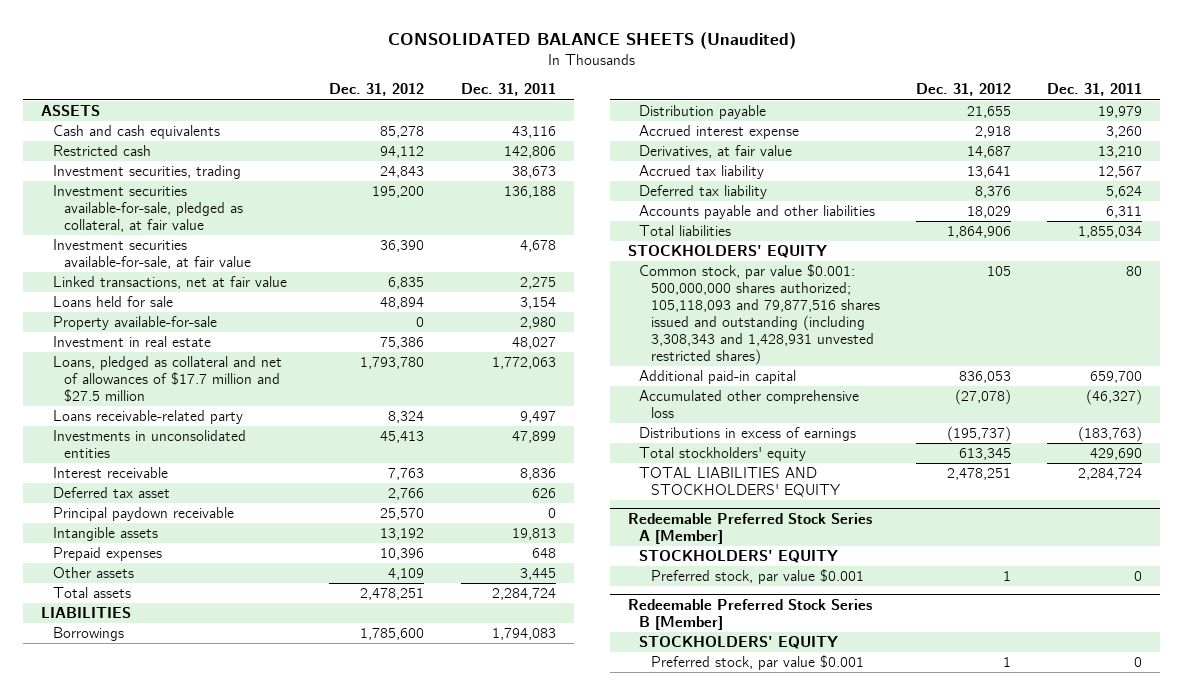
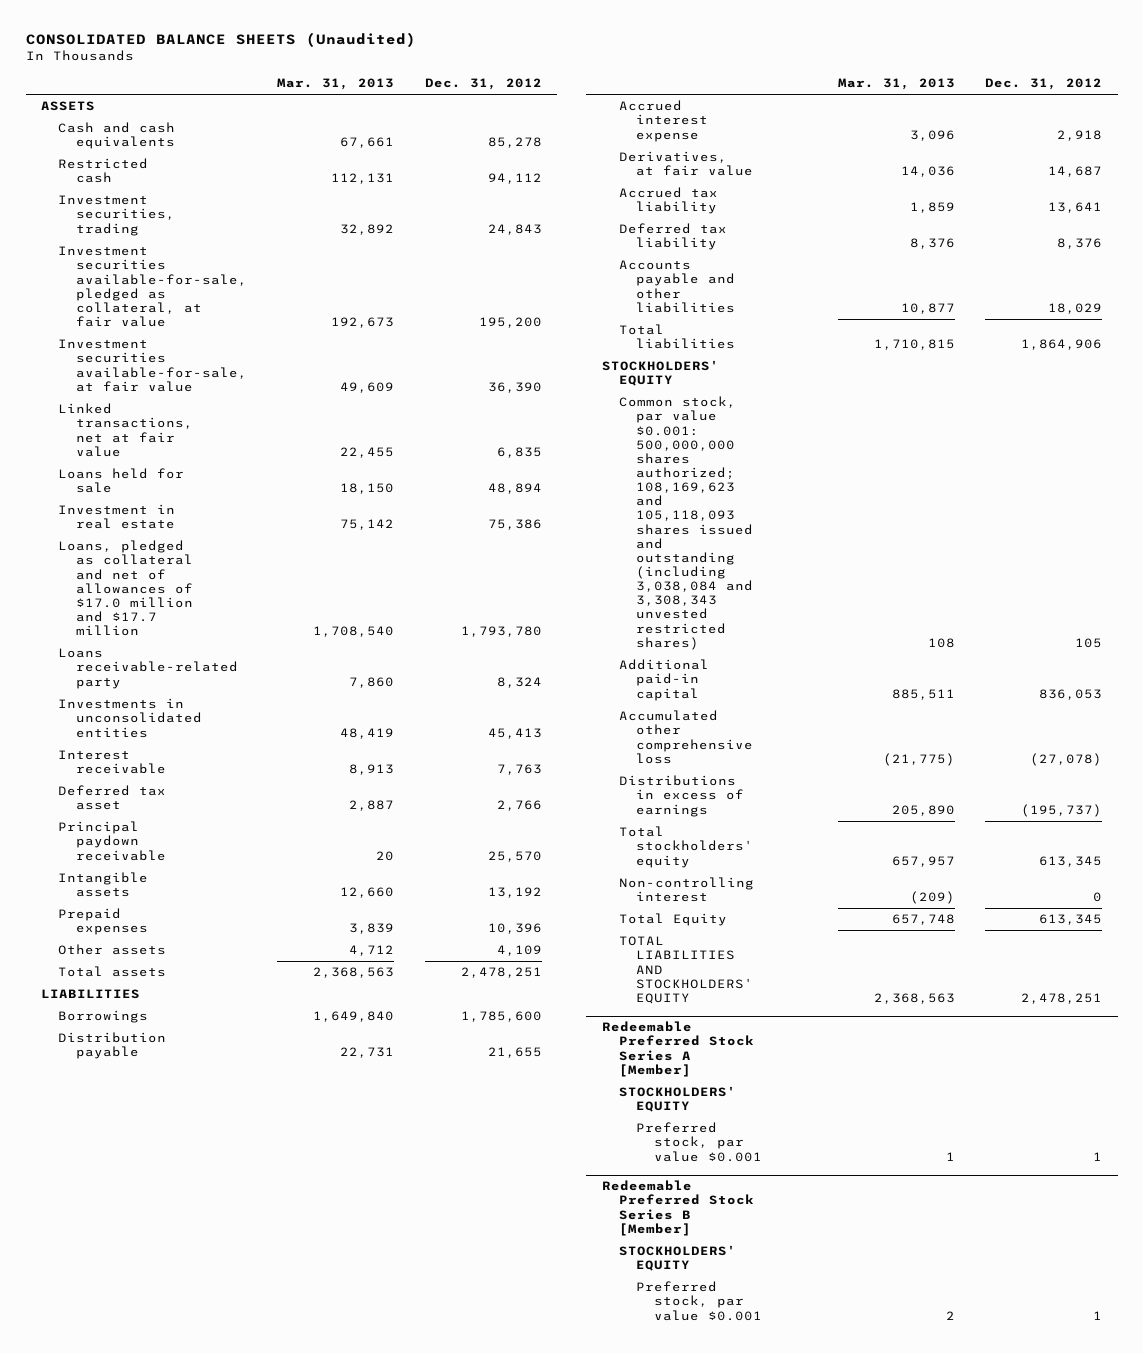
[460,83,556,97] Dec. 31, 2011 -> none
none -> [277,78,395,91] Mar. 31, 2013
[52,316,217,331] Property available-for-sale -> none
[52,356,282,402] Loans, pledged as collateral and net of allowances of $17.7 million and $27.5 million -> [58,540,193,637] Loans, pledged as collateral and net of allowances of $17.0 million and $17.7 million
[639,264,880,365] Common stock, par value $0.001: 500,000,000 shares authorized; 105,118,093 and 79,877,516 shares issued and outstanding (including 3,308,343 and 1,428,931 unvested restricted shares) -> [619,396,754,650] Common stock, par value $0.001: 500,000,000 shares authorized; 108,169,623 and 105,118,093 shares issued and outstanding (including 3,038,084 and 3,308,343 unvested restricted shares)
none -> [619,877,755,903] Non-controlling interest
none -> [619,913,728,927] Total Equity

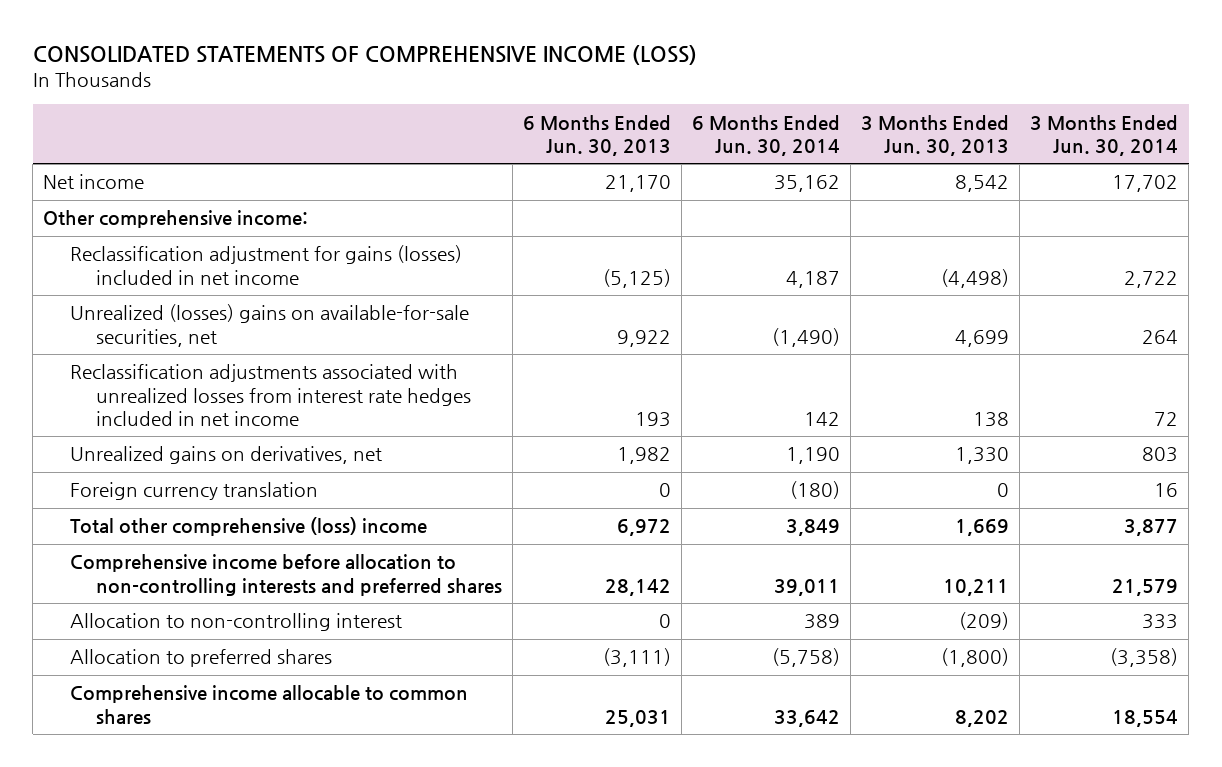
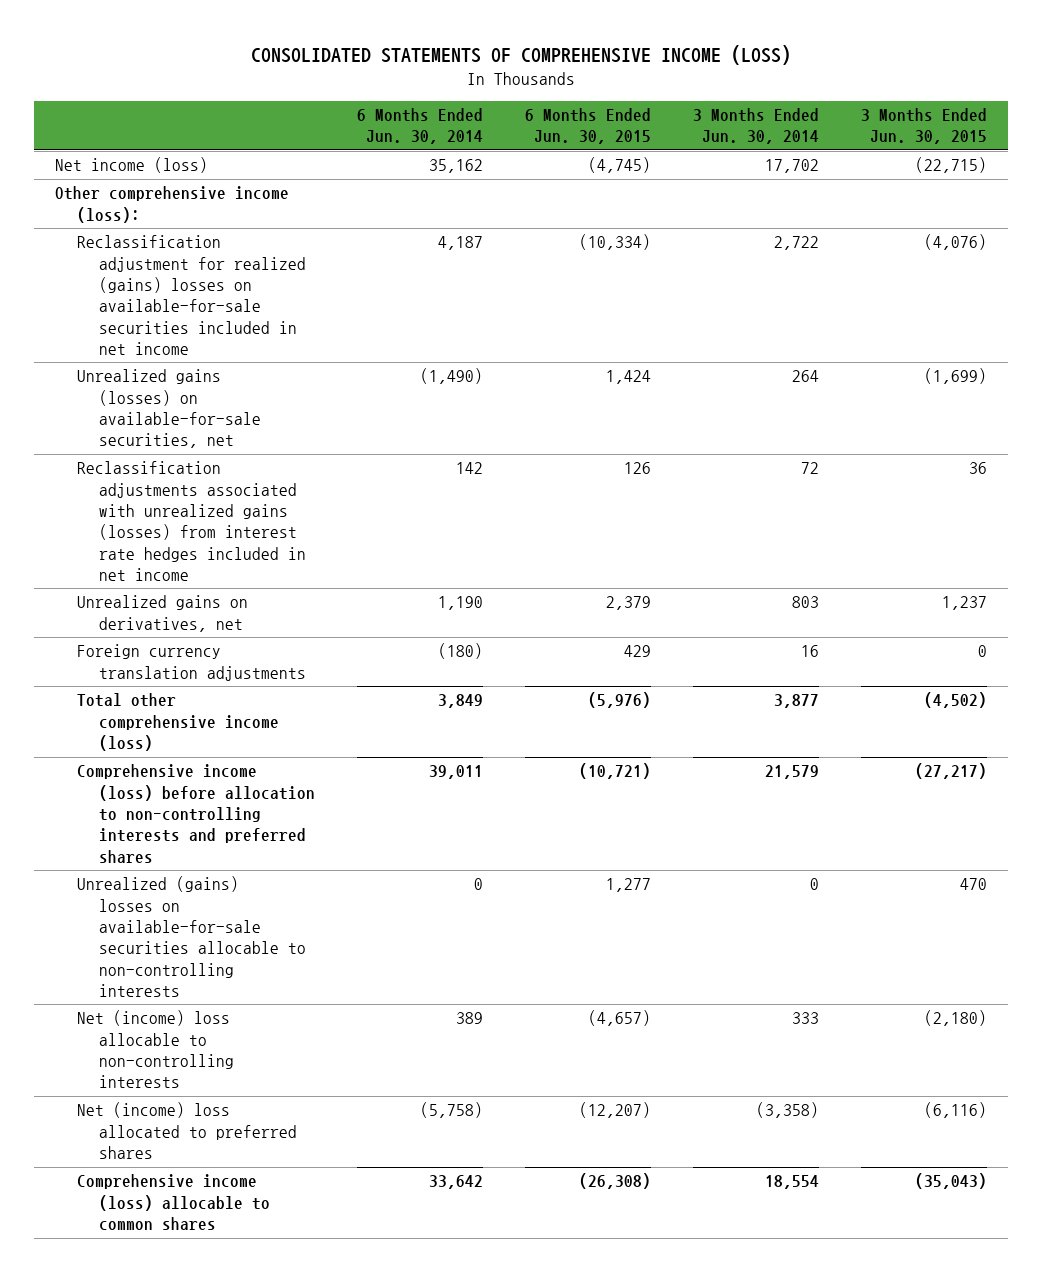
[522,114,671,156] 6 Months Ended Jun. 30, 2013 -> none
[860,114,1009,156] 3 Months Ended Jun. 30, 2013 -> none
none -> [524,107,651,145] 6 Months Ended Jun. 30, 2015
none -> [860,107,987,145] 3 Months Ended Jun. 30, 2015
[43,174,145,190] Net income -> [55,157,209,174] Net income (loss)
[43,210,309,229] Other comprehensive income: -> [55,186,290,223] Other comprehensive income (loss):
[69,245,462,285] Reclassification adjustment for gains (losses) included in net income -> [77,235,306,355] Reclassification adjustment for realized (gains) losses on available-for-sale securities included in net income
[69,304,469,347] Unrealized (losses) gains on available-for-sale securities, net -> [77,369,261,449] Unrealized gains (losses) on available-for-sale securities, net
[69,364,471,426] Reclassification adjustments associated with unrealized losses from interest rate hedges included in net income -> [77,461,306,581] Reclassification adjustments associated with unrealized gains (losses) from interest rate hedges included in net income
[69,482,318,501] Foreign currency translation -> [77,644,306,681] Foreign currency translation adjustments
[69,517,427,537] Total other comprehensive (loss) income -> [77,693,279,751] Total other comprehensive income (loss)
[69,554,502,596] Comprehensive income before allocation to non-controlling interests and preferred shares -> [77,764,315,863] Comprehensive income (loss) before allocation to non-controlling interests and preferred shares
none -> [77,876,306,997] Unrealized (gains) losses on available-for-sale securities allocable to non-controlling interests
[69,613,402,632] Allocation to non-controlling interest -> [77,1010,234,1089] Net (income) loss allocable to non-controlling interests
[69,649,332,668] Allocation to preferred shares -> [77,1102,297,1159] Net (income) loss allocated to preferred shares
[69,685,468,724] Comprehensive income allocable to common shares -> [77,1174,270,1231] Comprehensive income (loss) allocable to common shares

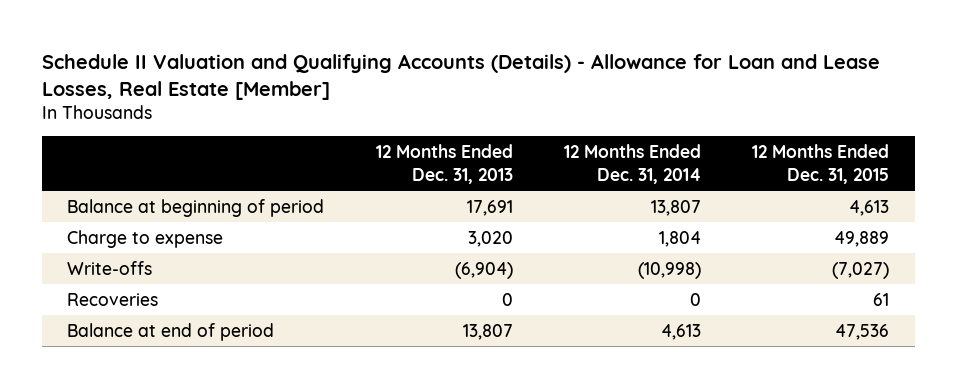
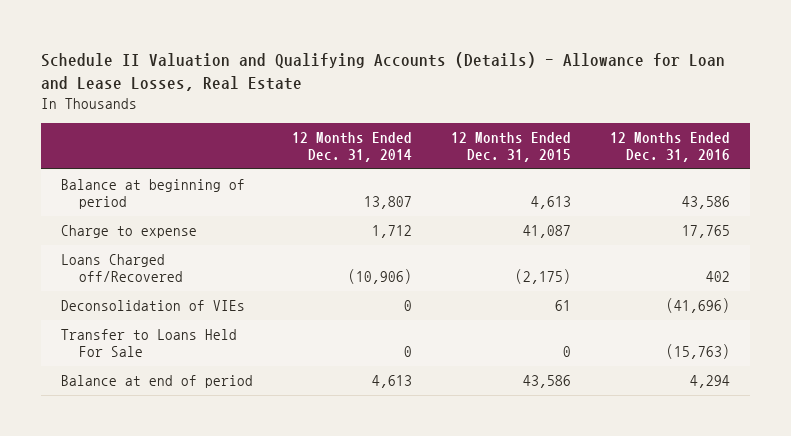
[41,53,880,100] Schedule II Valuation and Qualifying Accounts (Details) - Allowance for Loan and Lease Losses, Real Estate [Member] -> [41,51,726,91] Schedule II Valuation and Qualifying Accounts (Details) - Allowance for Loan and Lease Losses, Real Estate
[375,144,513,184] 12 Months Ended Dec. 31, 2013 -> none
none -> [610,131,731,163] 12 Months Ended Dec. 31, 2016
[67,292,159,306] Recoveries -> none
[659,230,702,247] 1,804 -> [372,225,413,239] 1,712
[834,230,890,247] 49,889 -> [523,225,572,239] 41,087
[67,260,153,275] Write-offs -> [60,254,183,283] Loans Charged off/Recovered
[638,261,702,279] (10,998) -> [348,269,413,285] (10,906)
[832,261,890,279] (7,027) -> [515,269,572,285] (2,175)
none -> [60,300,245,312] Deconsolidation of VIEs
none -> [60,329,237,358] Transfer to Loans Held For Sale
[835,323,890,340] 47,536 -> [523,375,572,389] 43,586

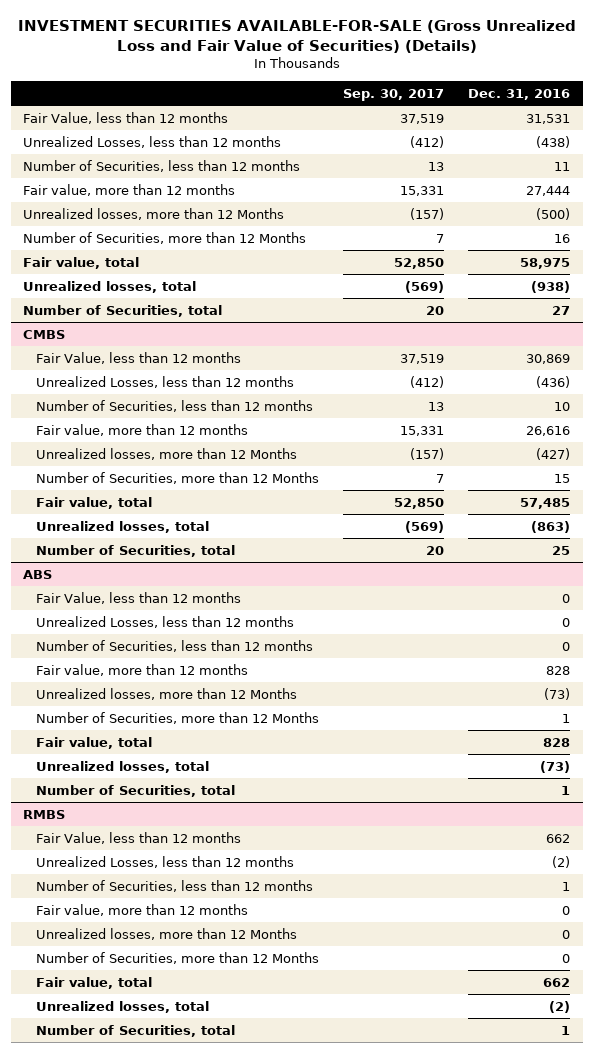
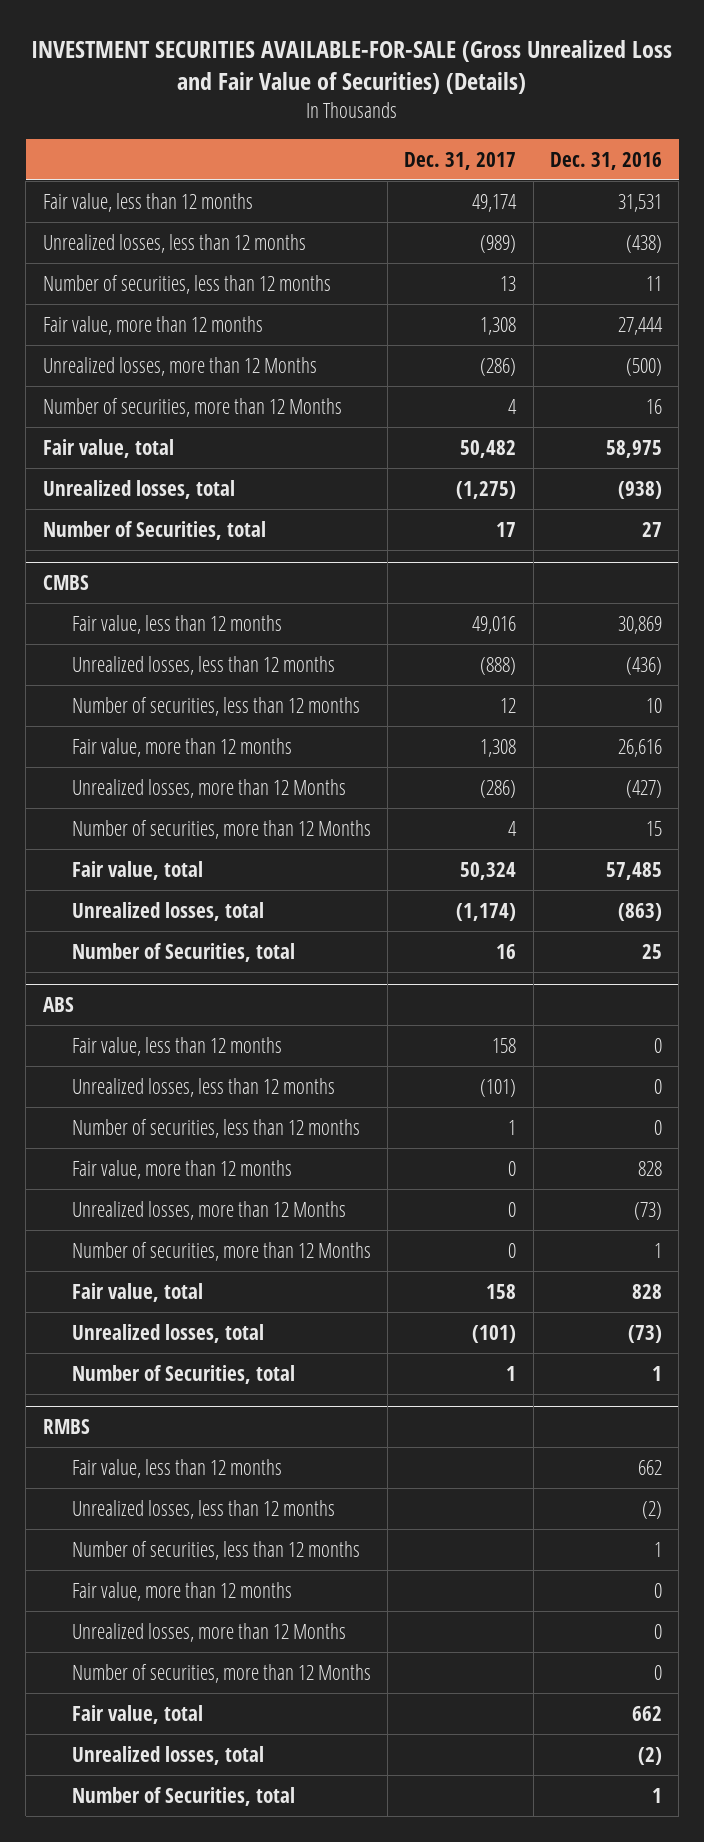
[343,88,445,101] Sep. 30, 2017 -> none
none -> [404,151,517,170] Dec. 31, 2017
[22,111,228,124] Fair Value, less than 12 months -> [42,192,253,212] Fair value, less than 12 months
[22,135,281,148] Unrealized Losses, less than 12 months -> [42,233,306,253] Unrealized losses, less than 12 months
[22,159,300,172] Number of Securities, less than 12 months -> [42,274,331,294] Number of securities, less than 12 months
[22,231,306,244] Number of Securities, more than 12 Months -> [42,397,342,417] Number of securities, more than 12 Months
[35,351,241,364] Fair Value, less than 12 months -> [71,614,282,634] Fair value, less than 12 months
[35,375,294,388] Unrealized Losses, less than 12 months -> [71,655,335,675] Unrealized losses, less than 12 months
[35,399,313,412] Number of Securities, less than 12 months -> [71,696,360,716] Number of securities, less than 12 months
[35,471,319,484] Number of Securities, more than 12 Months -> [71,819,371,839] Number of securities, more than 12 Months
[35,591,241,604] Fair Value, less than 12 months -> [71,1036,282,1056] Fair value, less than 12 months
[35,615,294,628] Unrealized Losses, less than 12 months -> [71,1077,335,1097] Unrealized losses, less than 12 months
[35,639,313,652] Number of Securities, less than 12 months -> [71,1118,360,1138] Number of securities, less than 12 months
[35,711,319,724] Number of Securities, more than 12 Months -> [71,1241,371,1261] Number of securities, more than 12 Months
[35,831,241,844] Fair Value, less than 12 months -> [71,1458,282,1478] Fair value, less than 12 months
[35,855,294,868] Unrealized Losses, less than 12 months -> [71,1499,335,1519] Unrealized losses, less than 12 months
[35,879,313,892] Number of Securities, less than 12 months -> [71,1540,360,1560] Number of securities, less than 12 months
[35,951,319,964] Number of Securities, more than 12 Months -> [71,1663,371,1683] Number of securities, more than 12 Months

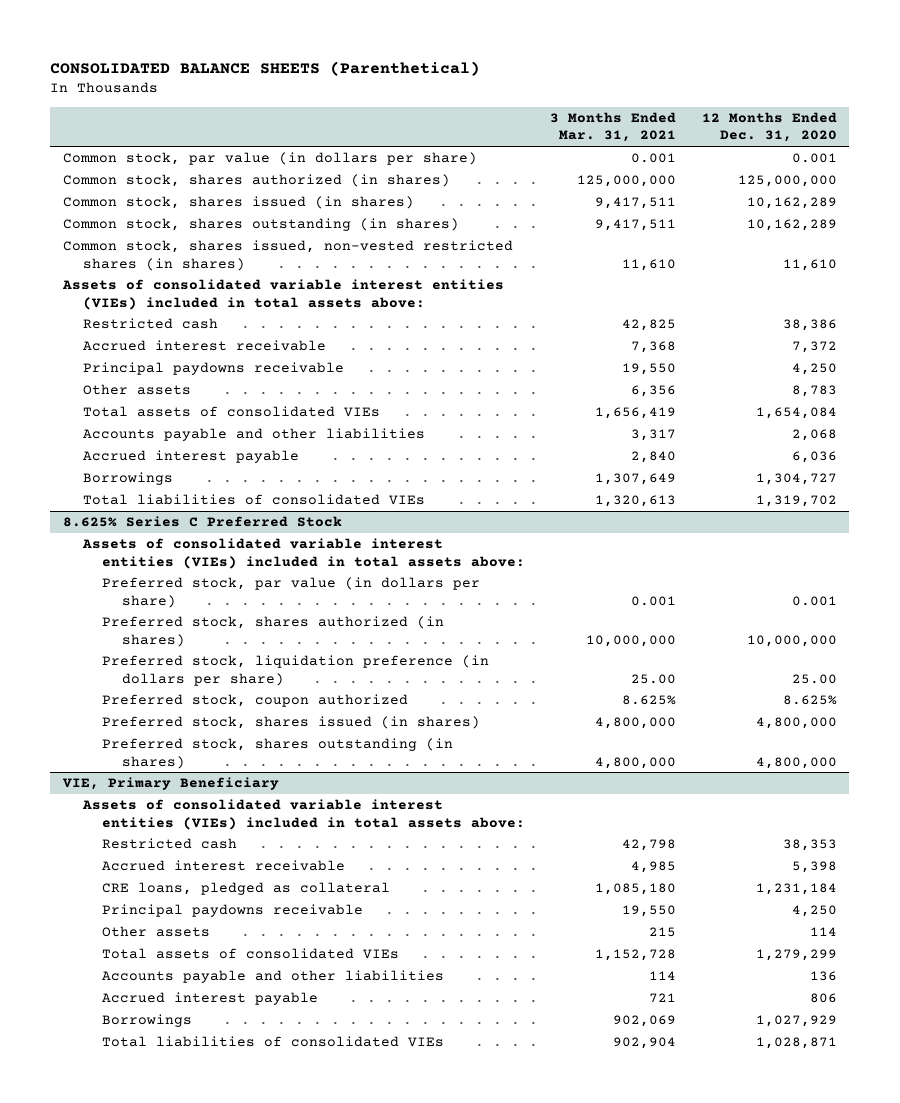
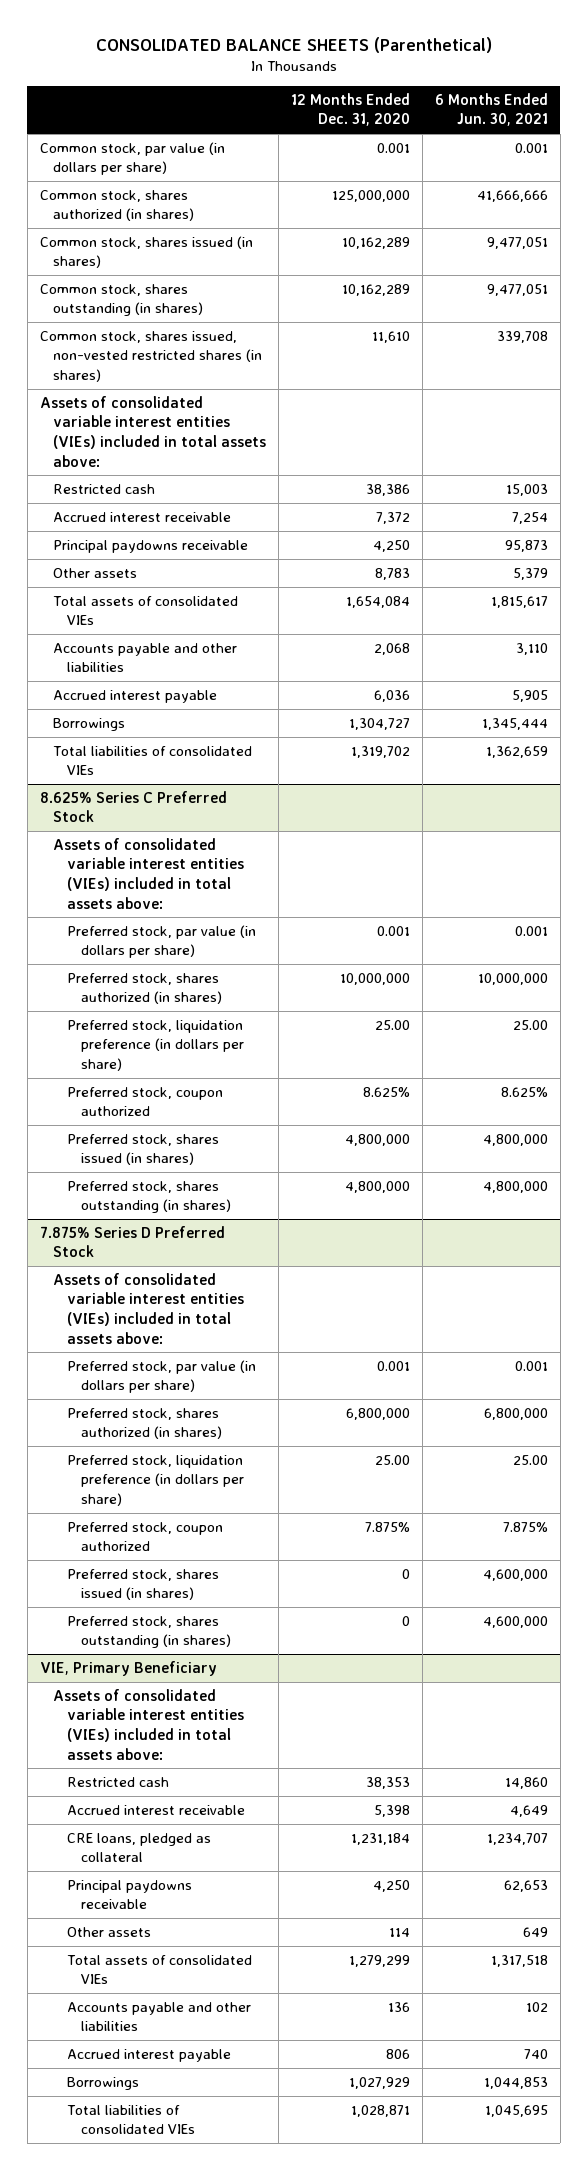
[550,111,677,143] 3 Months Ended Mar. 31, 2021 -> none
none -> [434,92,548,127] 6 Months Ended Jun. 30, 2021
none -> [39,1225,225,1258] 7.875% Series D Preferred Stock
none -> [53,1272,245,1344] Assets of consolidated variable interest entities (VIEs) included in total assets above:
none -> [67,1359,257,1394] Preferred stock, par value (in dollars per share)
none -> [67,1407,222,1440] Preferred stock, shares authorized (in shares)
none -> [67,1454,244,1507] Preferred stock, liquidation preference (in dollars per share)
none -> [67,1521,224,1552] Preferred stock, coupon authorized
none -> [67,1568,220,1601] Preferred stock, shares issued (in shares)
none -> [67,1615,231,1649] Preferred stock, shares outstanding (in shares)

